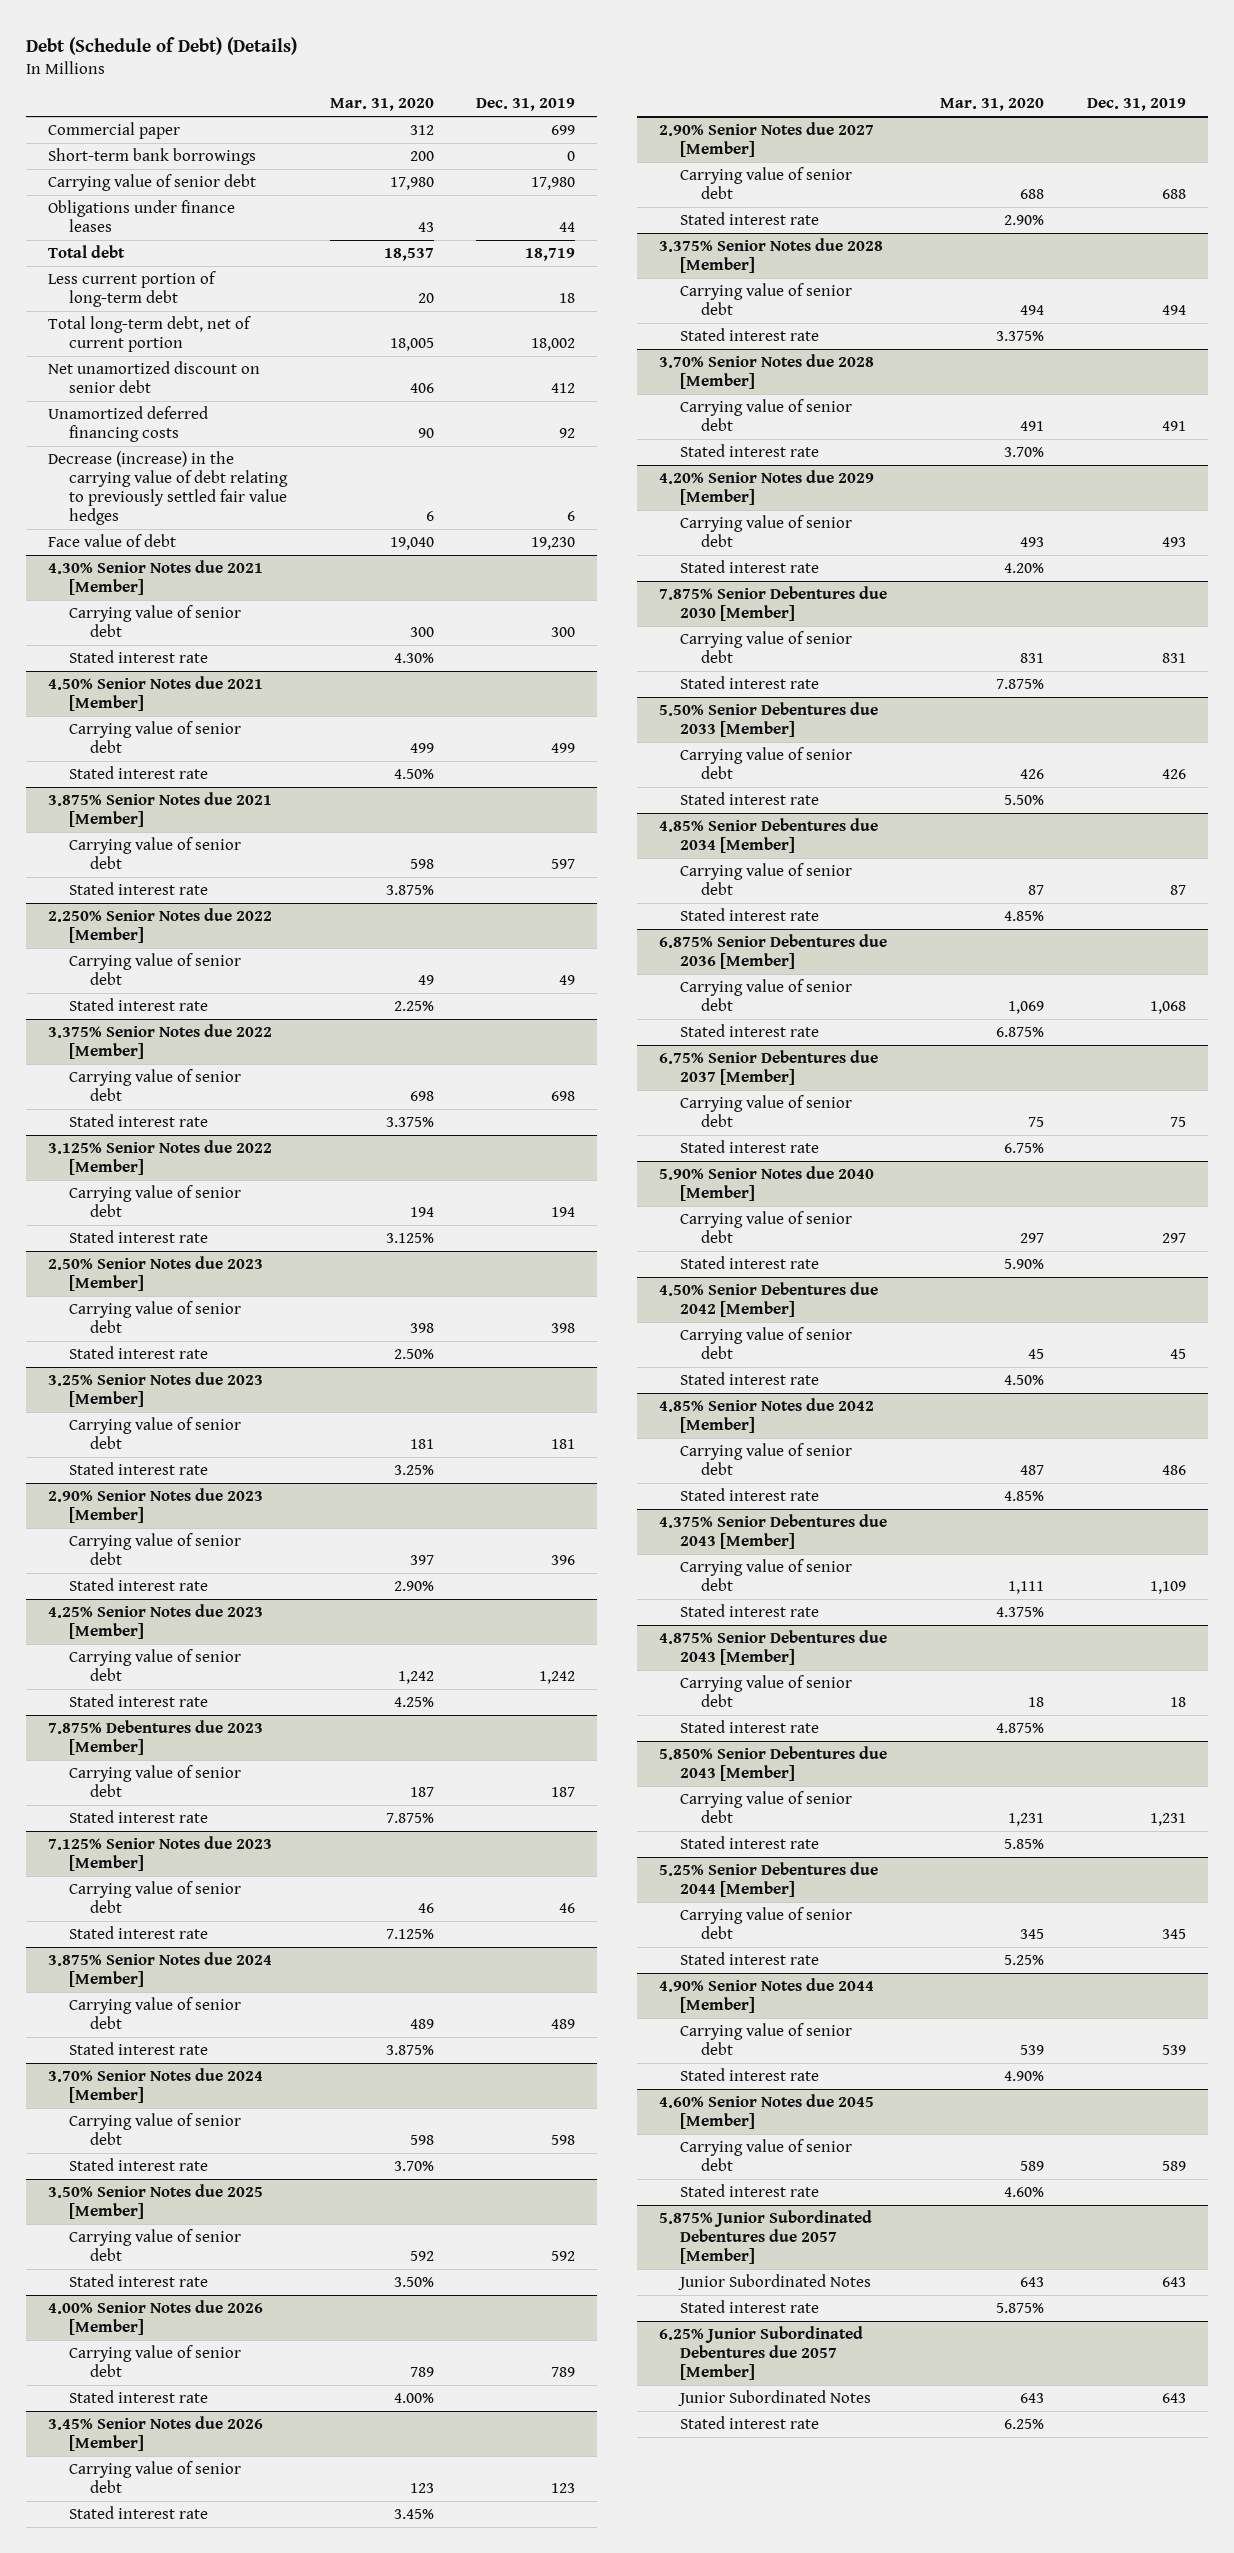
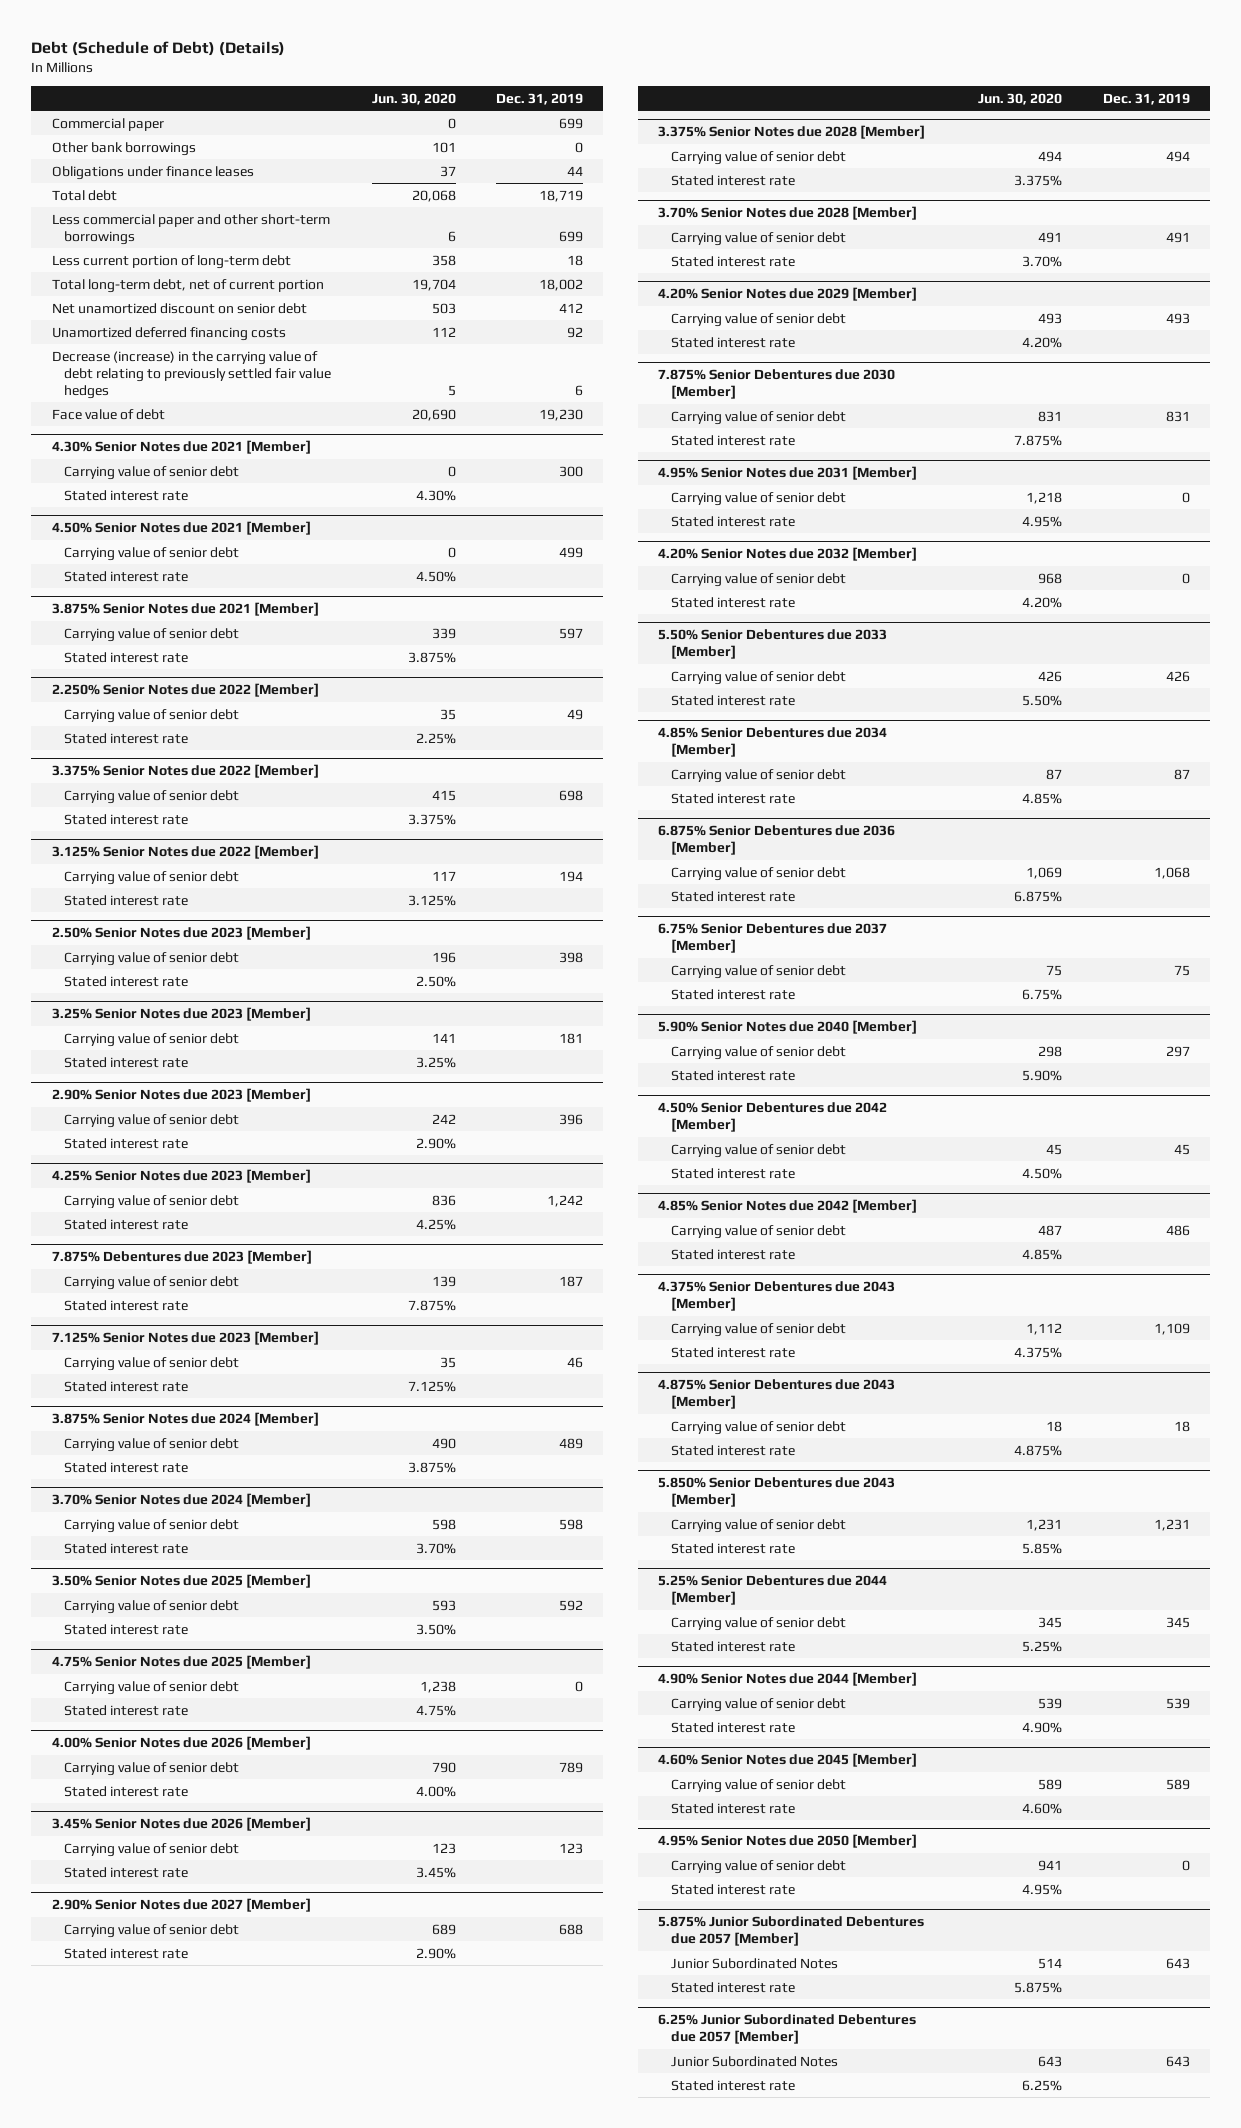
[329,98,434,112] Mar. 31, 2020 -> none
none -> [371,92,456,105] Jun. 30, 2020
[47,148,256,166] Short-term bank borrowings -> none
[47,174,256,192] Carrying value of senior debt -> none
none -> [51,141,196,156] Other bank borrowings
none -> [51,213,330,245] Less commercial paper and other short-term borrowings
none -> [51,1655,311,1670] 4.75% Senior Notes due 2025 [Member]
none -> [64,1680,240,1695] Carrying value of senior debt
none -> [64,1704,189,1716] Stated interest rate
none -> [658,466,918,481] 4.95% Senior Notes due 2031 [Member]
none -> [670,491,846,506] Carrying value of senior debt
none -> [670,515,795,527] Stated interest rate
none -> [658,547,918,562] 4.20% Senior Notes due 2032 [Member]
none -> [670,572,846,587] Carrying value of senior debt
none -> [670,596,795,608] Stated interest rate
none -> [658,1834,918,1849] 4.95% Senior Notes due 2050 [Member]
none -> [670,1859,846,1874] Carrying value of senior debt
none -> [670,1883,795,1895] Stated interest rate

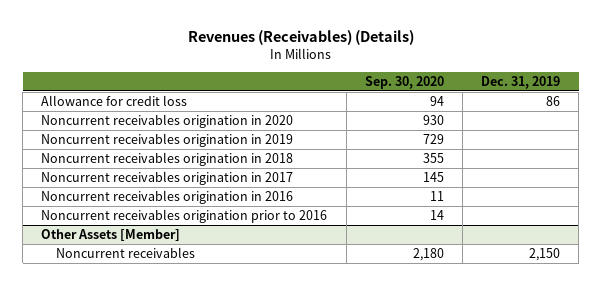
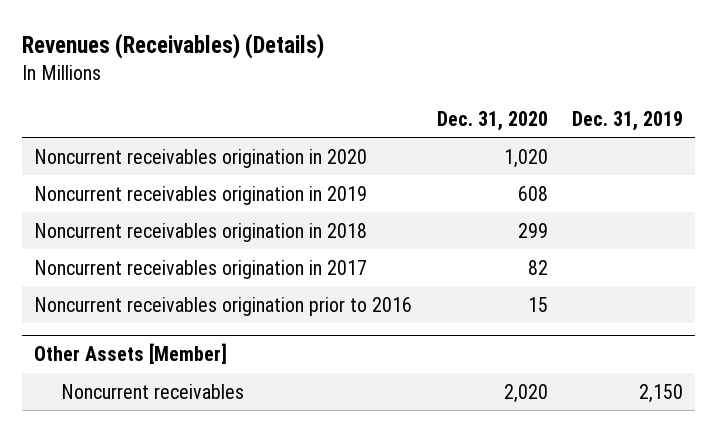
[364,75,444,89] Sep. 30, 2020 -> none
none -> [436,111,548,132] Dec. 31, 2020
[41,94,188,106] Allowance for credit loss -> none
[41,189,294,204] Noncurrent receivables origination in 2016 -> none

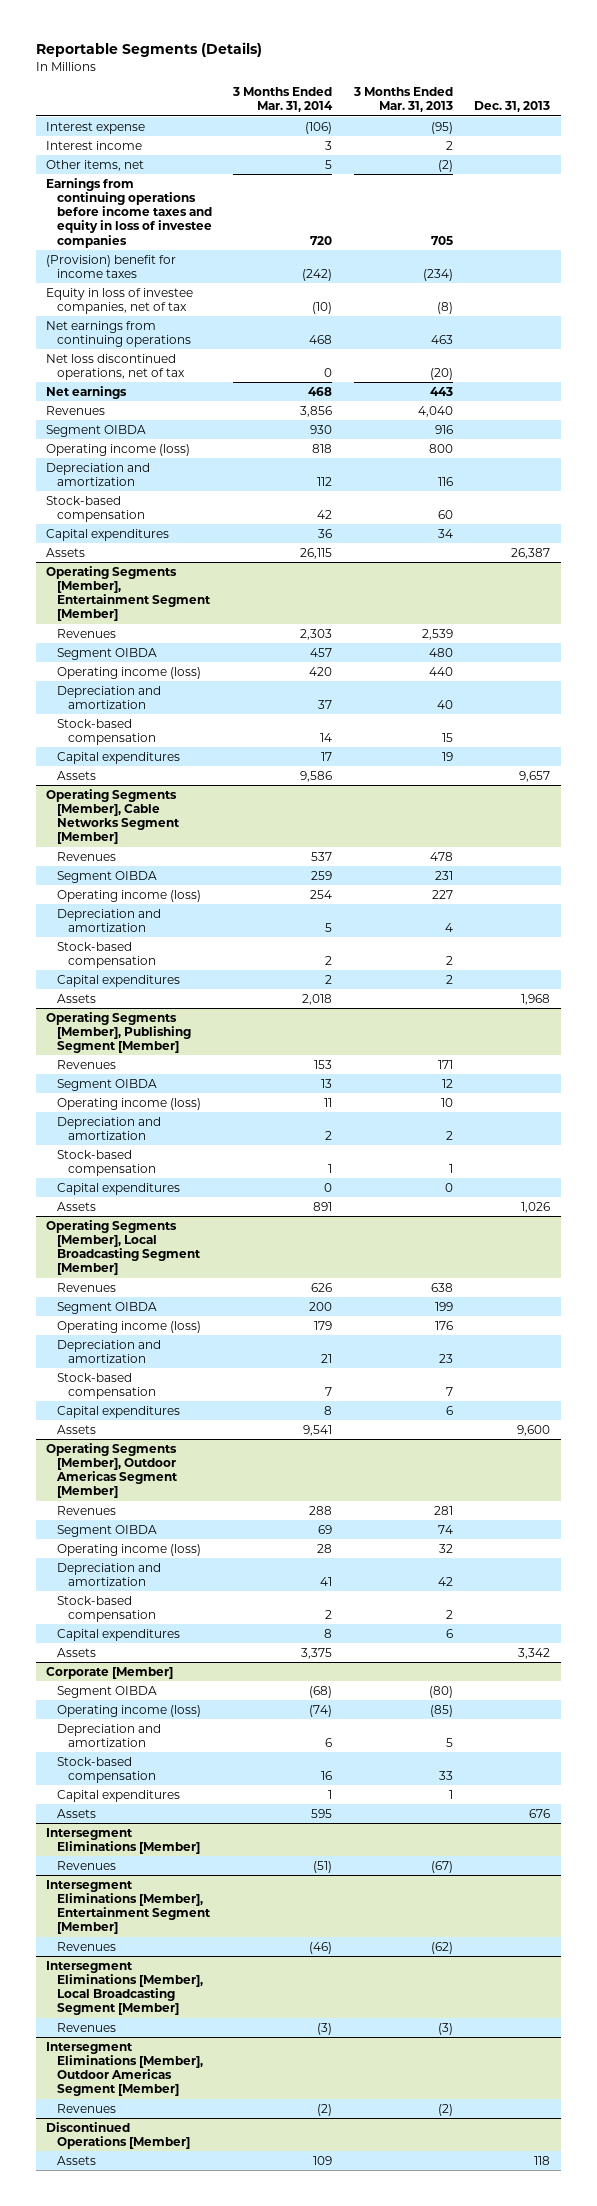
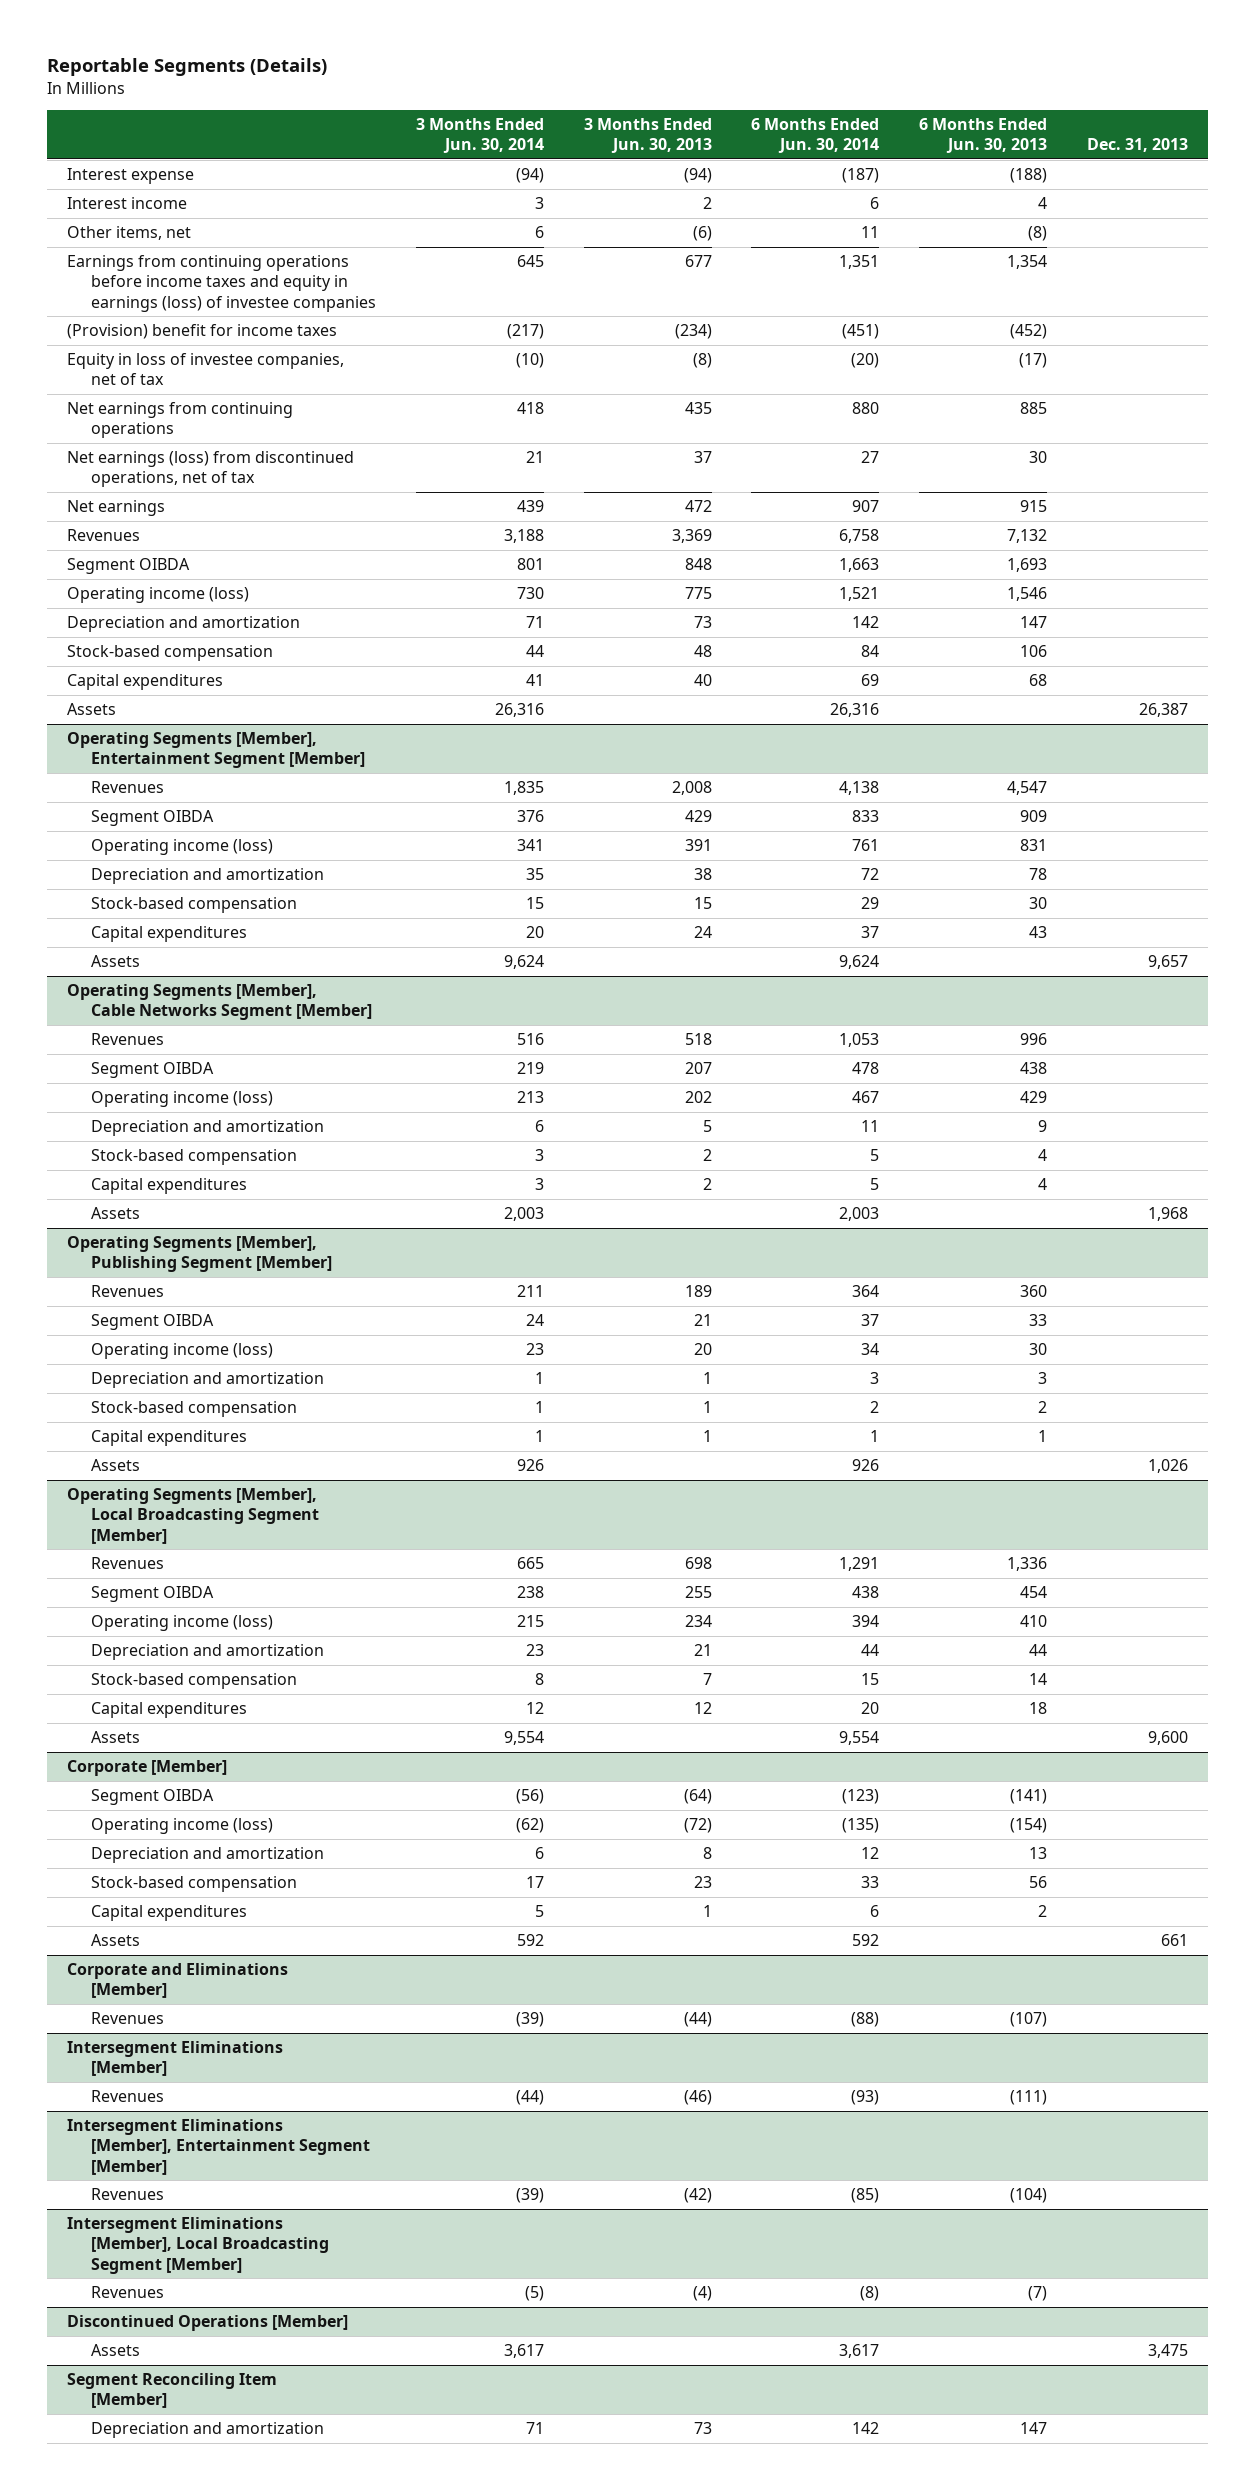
[232,87,334,113] 3 Months Ended Mar. 31, 2014 -> none
[352,87,453,113] 3 Months Ended Mar. 31, 2013 -> none
none -> [416,118,545,154] 3 Months Ended Jun. 30, 2014
none -> [583,118,712,154] 3 Months Ended Jun. 30, 2013
none -> [751,118,880,154] 6 Months Ended Jun. 30, 2014
none -> [919,118,1048,154] 6 Months Ended Jun. 30, 2013
[46,177,213,248] Earnings from continuing operations before income taxes and equity in loss of investee companies -> [66,255,377,312] Earnings from continuing operations before income taxes and equity in earnings (loss) of investee companies
[46,353,186,380] Net loss discontinued operations, net of tax -> [66,451,354,488] Net earnings (loss) from discontinued operations, net of tax
[46,1442,179,1499] Operating Segments [Member], Outdoor Americas Segment [Member] -> none
[57,1505,117,1515] Revenues -> none
[57,1524,158,1537] Segment OIBDA -> none
[57,1543,202,1556] Operating income (loss) -> none
[57,1562,162,1586] Depreciation and amortization -> none
[57,1595,156,1622] Stock-based compensation -> none
[57,1628,181,1641] Capital expenditures -> none
[57,1647,97,1657] Assets -> none
[529,1808,551,1818] 676 -> [1160,1934,1188,1947] 661
none -> [66,1963,288,1999] Corporate and Eliminations [Member]
none -> [91,2012,165,2025] Revenues
[46,2041,204,2097] Intersegment Eliminations [Member], Outdoor Americas Segment [Member] -> none
[57,2103,117,2113] Revenues -> none
[534,2155,551,2165] 118 -> [1147,2344,1188,2359] 3,475
none -> [66,2373,277,2409] Segment Reconciling Item [Member]
none -> [91,2422,325,2439] Depreciation and amortization

